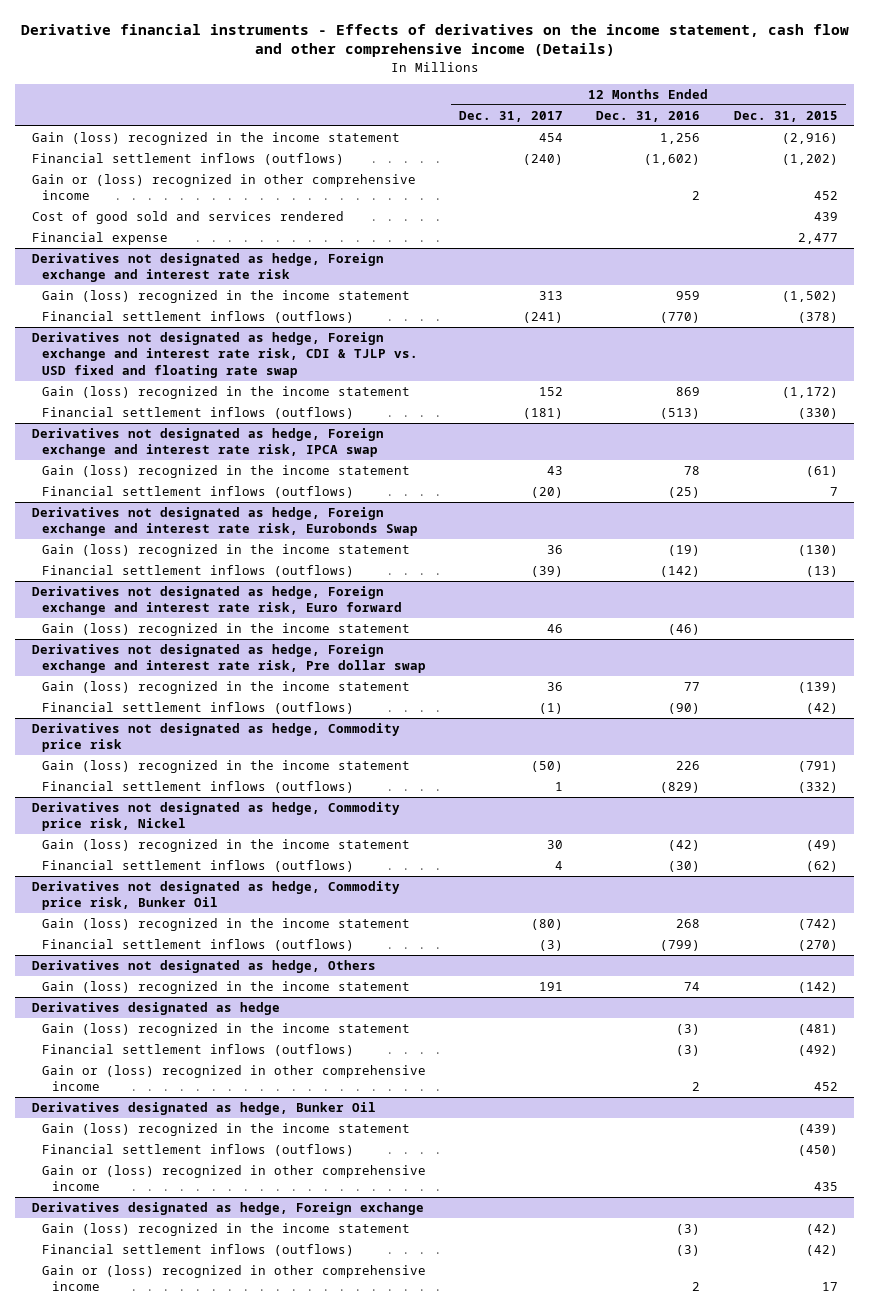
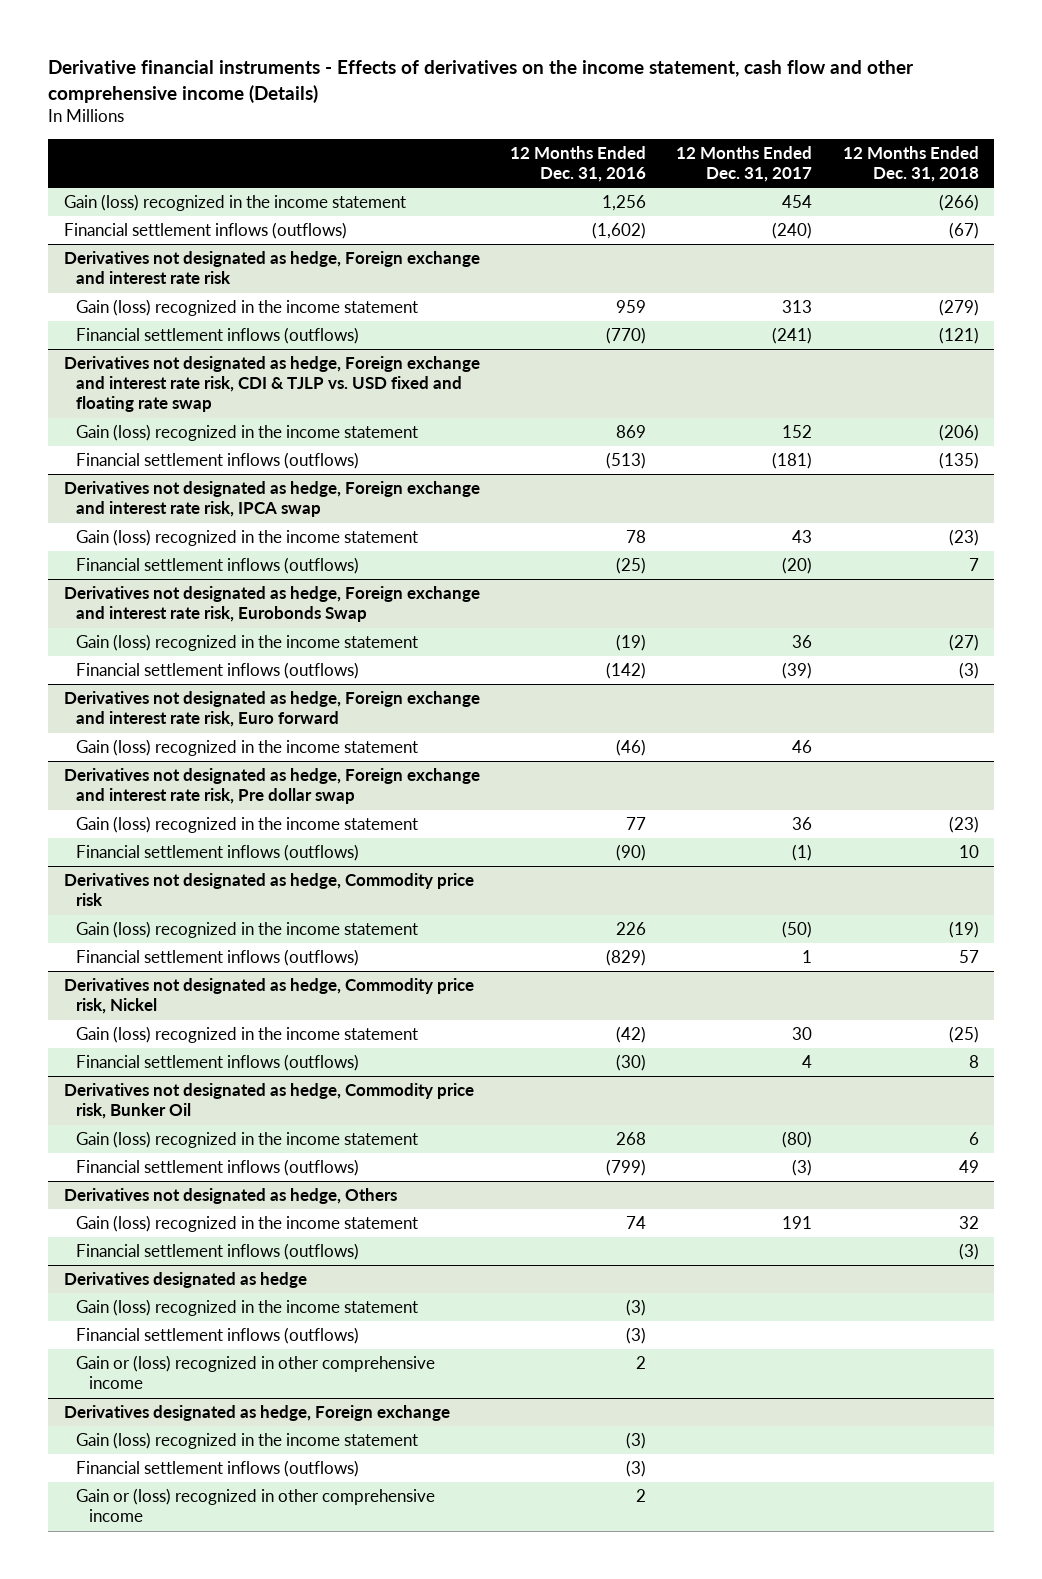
[733,110,838,122] Dec. 31, 2015 -> none
none -> [842,146,979,183] 12 Months Ended Dec. 31, 2018
[31,173,416,201] Gain or (loss) recognized in other comprehensive income -> none
[31,210,344,224] Cost of good sold and services rendered -> none
[31,231,168,245] Financial expense -> none
none -> [76,1243,360,1261] Financial settlement inflows (outflows)
[31,1101,376,1115] Derivatives designated as hedge, Bunker Oil -> none
[41,1122,410,1136] Gain (loss) recognized in the income statement -> none
[41,1143,354,1156] Financial settlement inflows (outflows) -> none
[41,1164,426,1192] Gain or (loss) recognized in other comprehensive income -> none

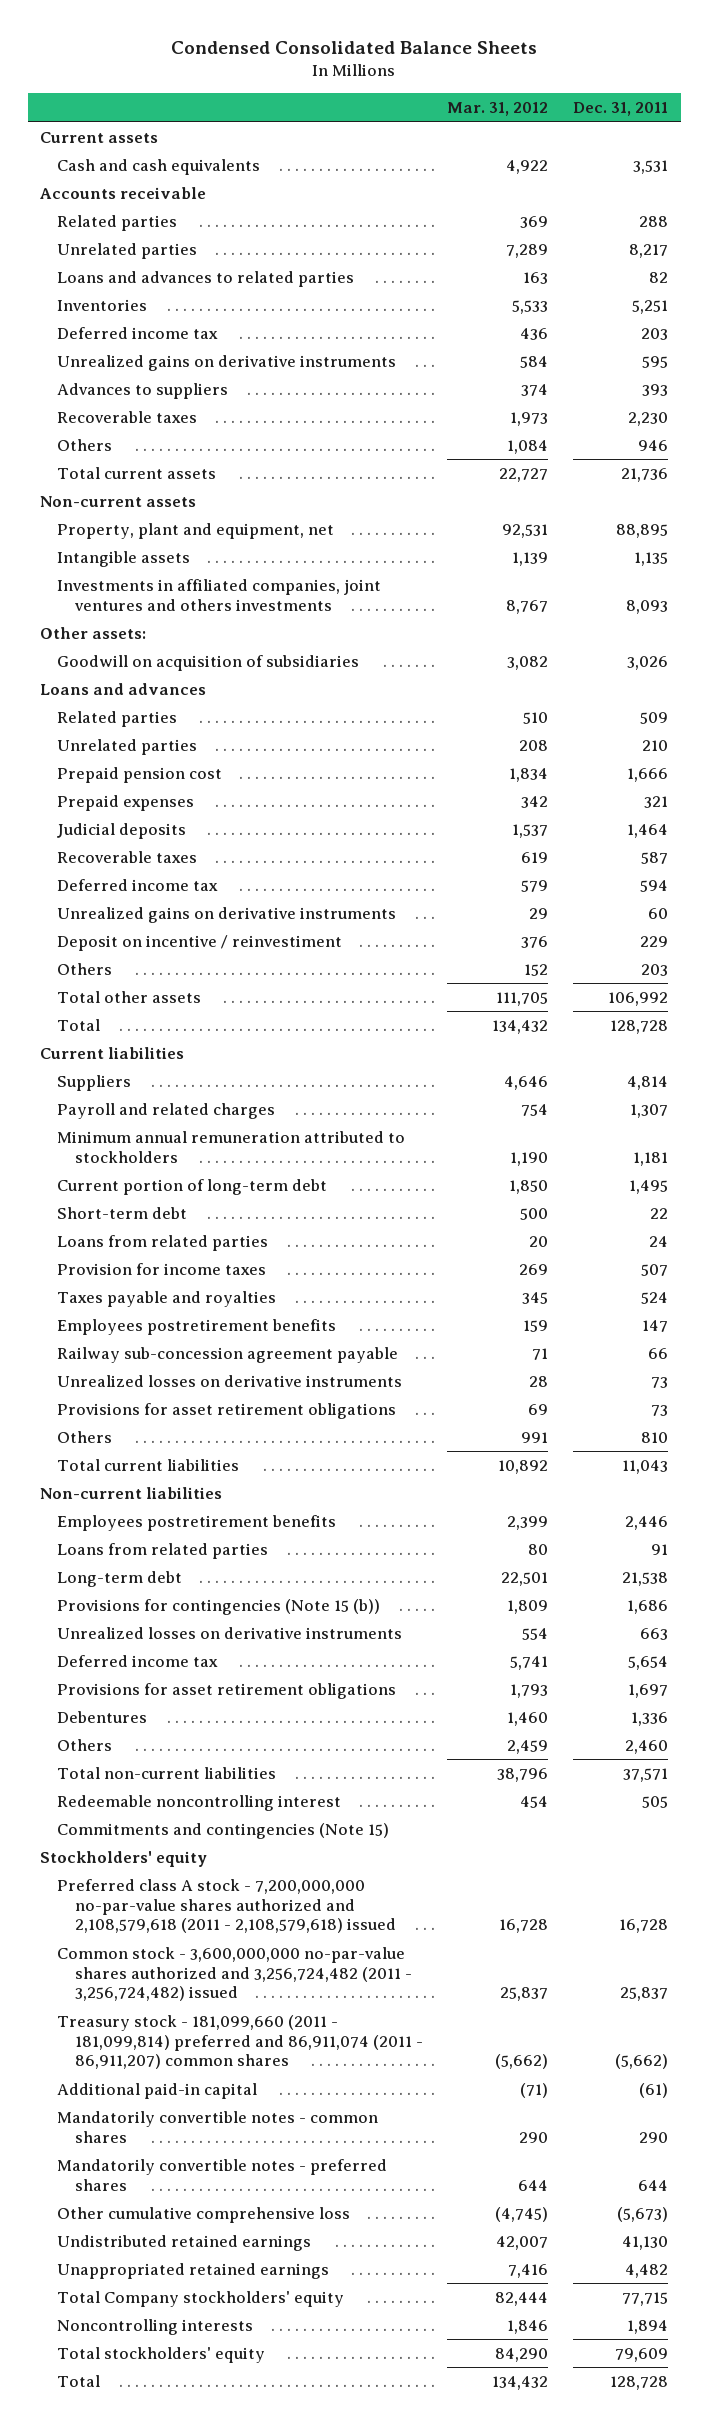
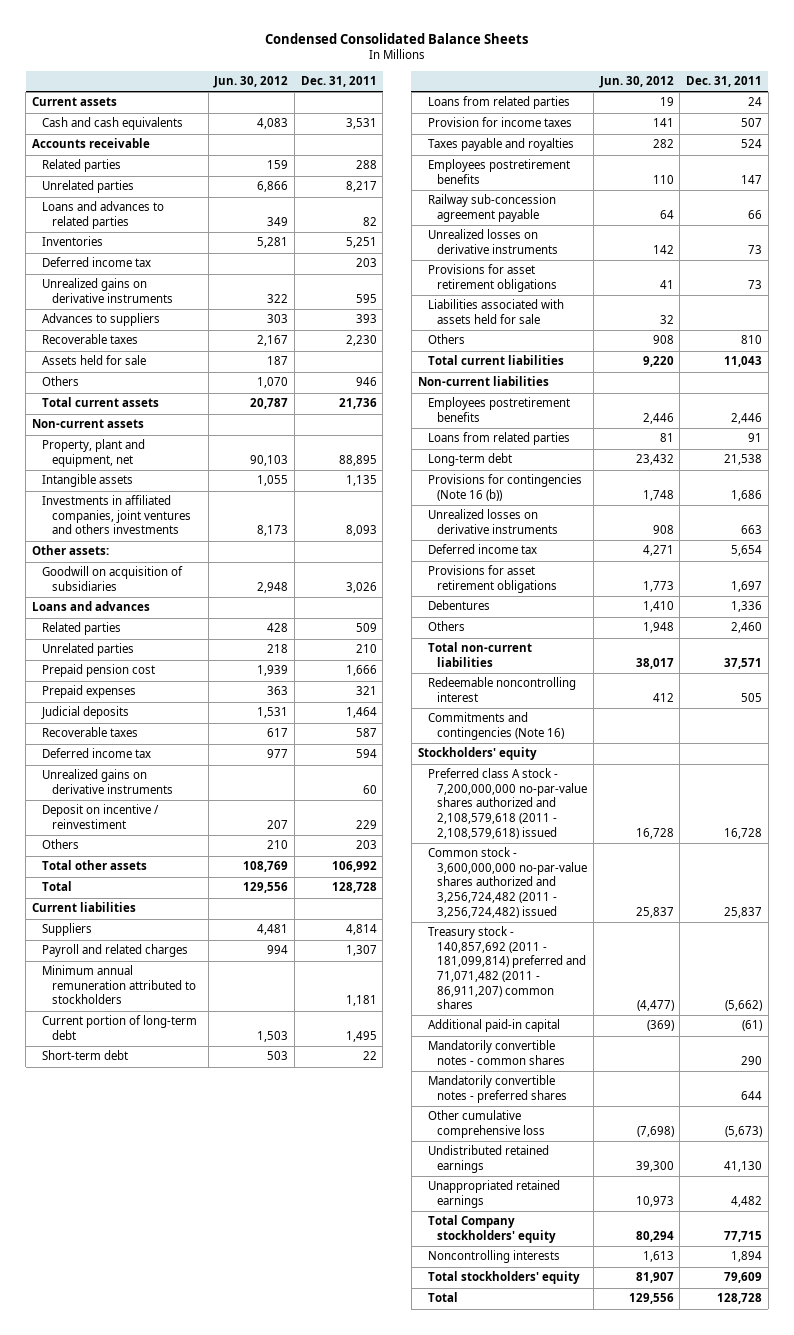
[447,102,549,117] Mar. 31, 2012 -> none
none -> [213,76,289,89] Jun. 30, 2012
none -> [42,355,147,366] Assets held for sale
none -> [427,299,564,324] Liabilities associated with assets held for sale
[57,1598,381,1615] Provisions for contingencies (Note 15 (b)) -> [427,474,582,501] Provisions for contingencies (Note 16 (b))
[57,1822,390,1839] Commitments and contingencies (Note 15) -> [427,712,565,740] Commitments and contingencies (Note 16)
[57,2014,423,2070] Treasury stock - 181,099,660 (2011 - 181,099,814) preferred and 86,911,074 (2011 - 86,911,207) common shares -> [427,926,587,1010] Treasury stock - 140,857,692 (2011 - 181,099,814) preferred and 71,071,482 (2011 - 86,911,207) common shares

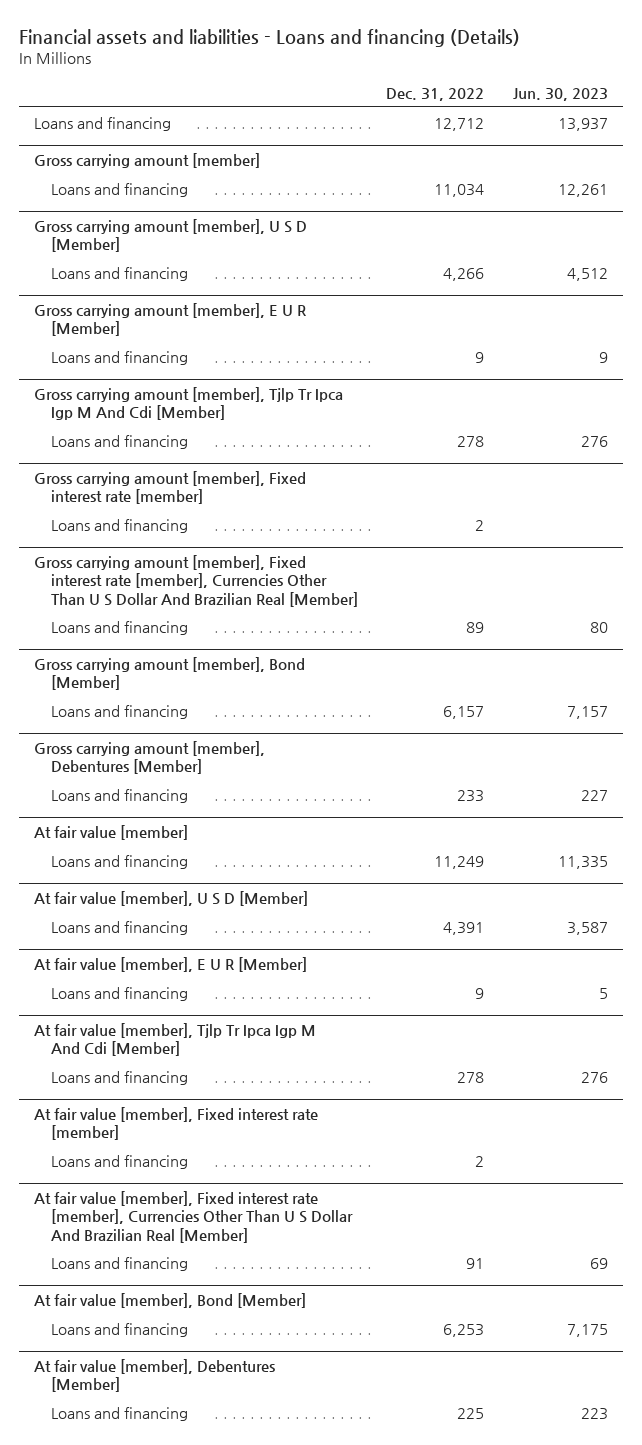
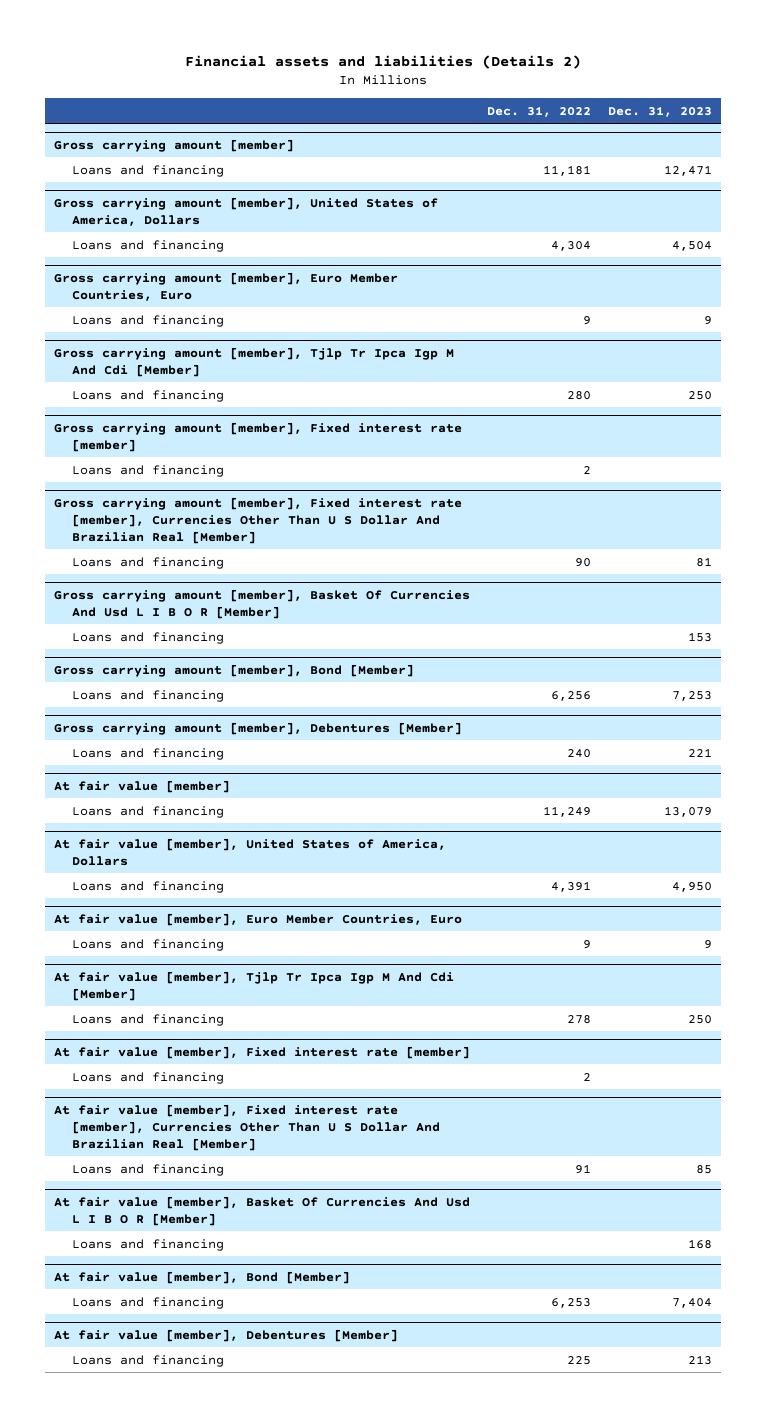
[19,28,521,47] Financial assets and liabilities - Loans and financing (Details) -> [184,55,581,70] Financial assets and liabilities (Details 2)
[513,88,609,102] Jun. 30, 2023 -> none
none -> [608,105,713,117] Dec. 31, 2023
[33,116,171,131] Loans and financing -> none
[33,218,307,253] Gross carrying amount [member], U S D [Member] -> none
[33,302,307,337] Gross carrying amount [member], E U R [Member] -> none
[434,183,485,197] 11,034 -> [542,164,591,176] 11,181
none -> [53,196,438,226] Gross carrying amount [member], United States of America, Dollars
[443,267,485,281] 4,266 -> [550,240,591,251] 4,304
none -> [53,271,398,301] Gross carrying amount [member], Euro Member Countries, Euro
[457,435,485,447] 278 -> [566,390,591,400] 280
[466,621,485,633] 89 -> [574,557,591,567] 90
none -> [53,588,470,619] Gross carrying amount [member], Basket Of Currencies And Usd L I B O R [Member]
none -> [72,631,225,644] Loans and financing
[443,705,485,719] 6,157 -> [550,690,591,701] 6,256
[457,789,485,802] 233 -> [566,748,591,758] 240
[33,890,308,906] At fair value [member], U S D [Member] -> none
none -> [53,837,446,866] At fair value [member], United States of America, Dollars
[33,956,307,972] At fair value [member], E U R [Member] -> none
none -> [53,912,462,926] At fair value [member], Euro Member Countries, Euro
none -> [53,1195,470,1226] At fair value [member], Basket Of Currencies And Usd L I B O R [Member]
none -> [72,1238,225,1251] Loans and financing

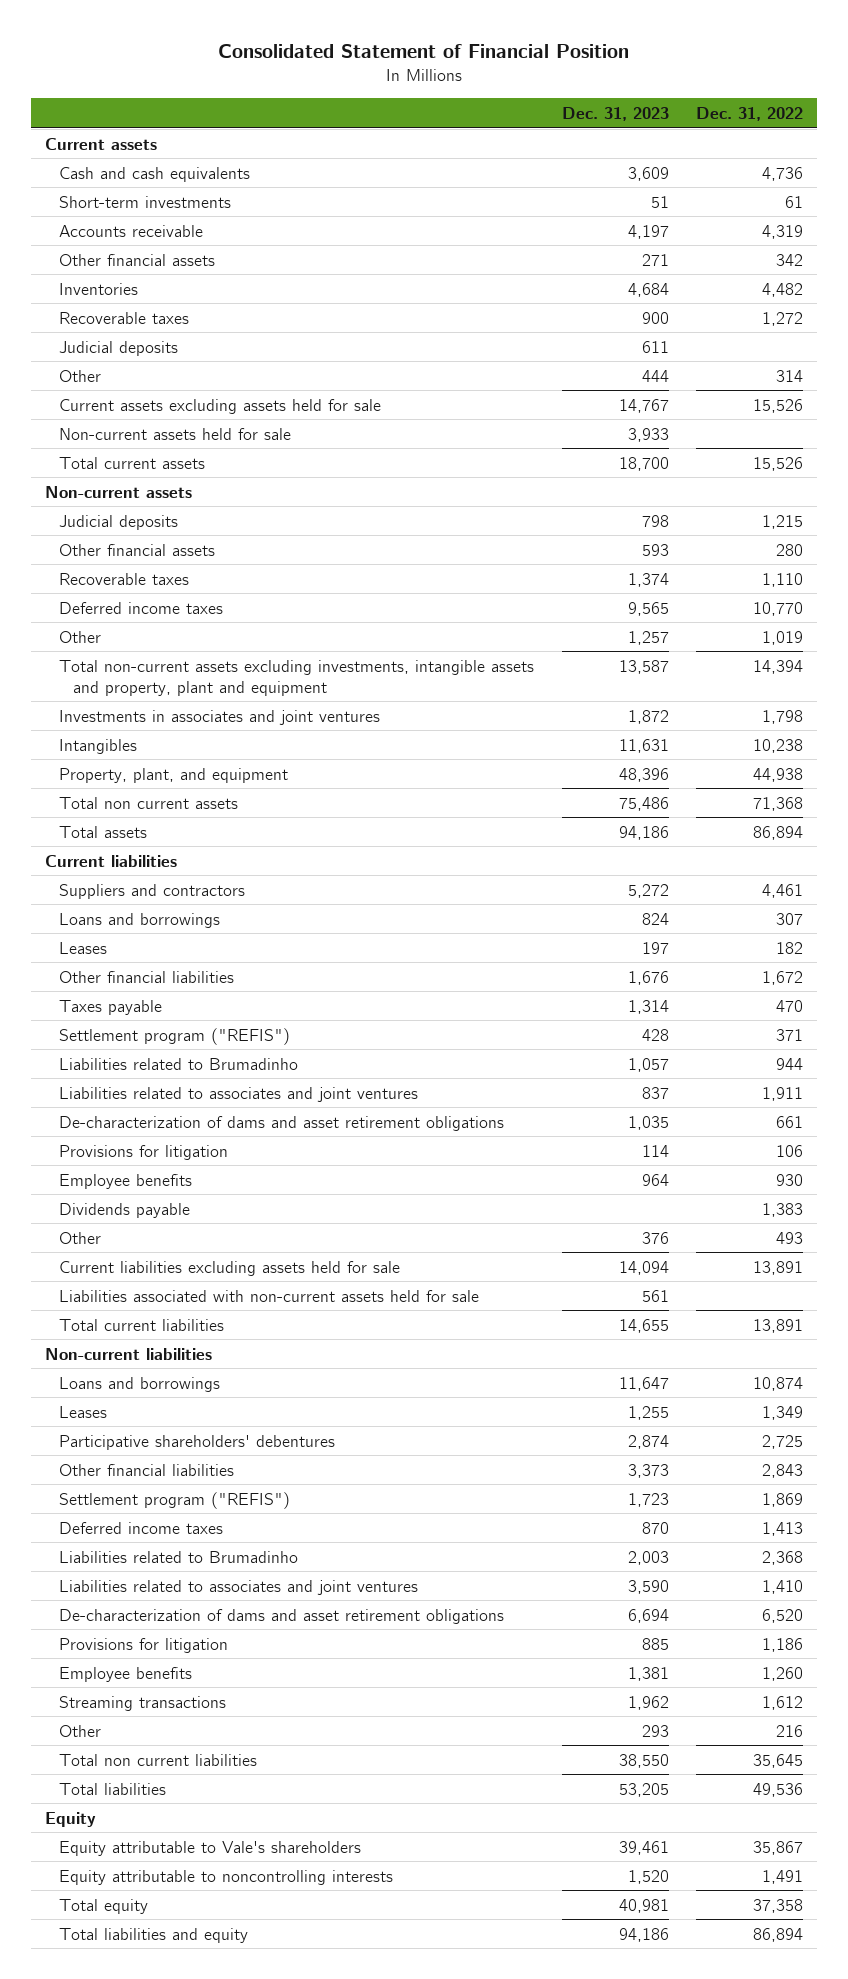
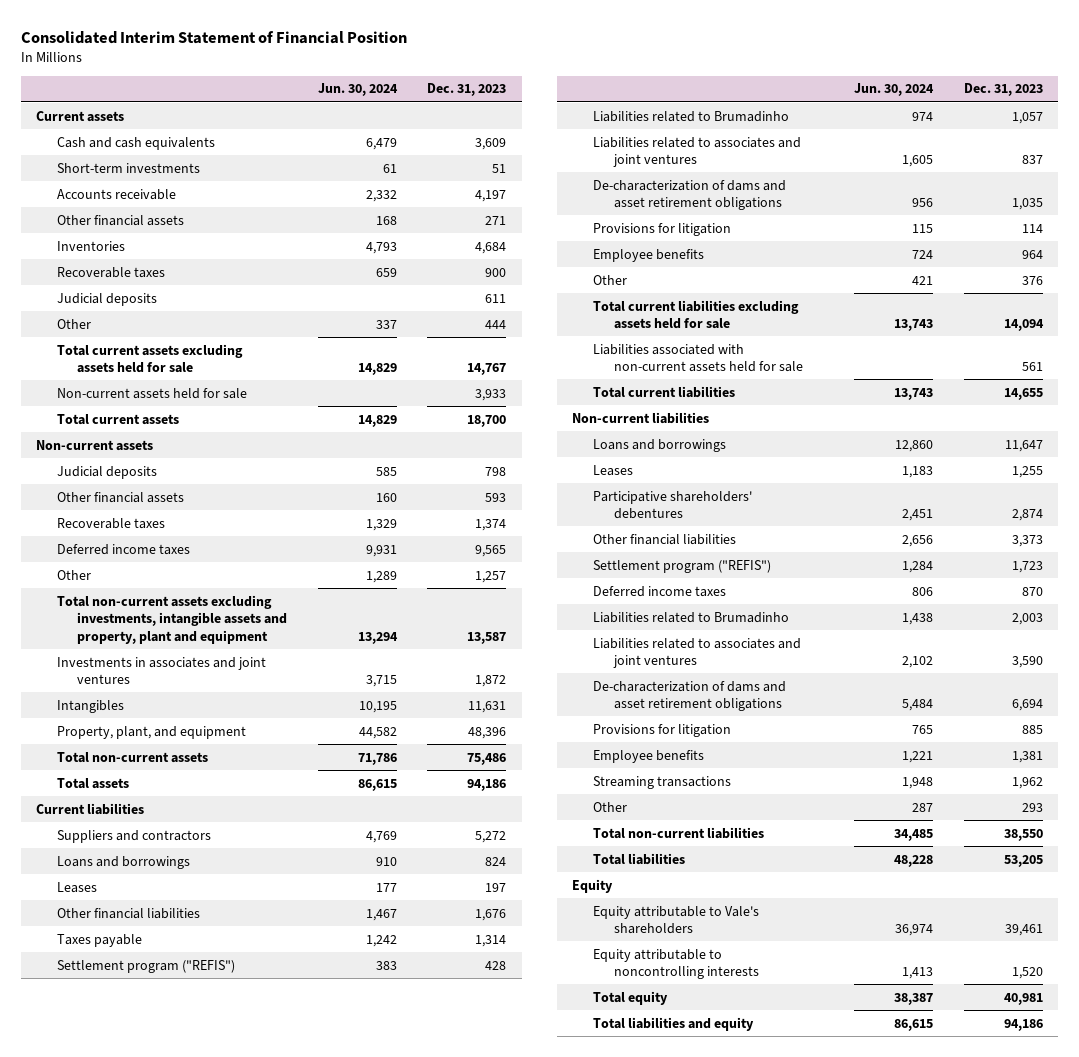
[218,44,630,59] Consolidated Statement of Financial Position -> [20,30,407,44] Consolidated Interim Statement of Financial Position
[696,106,804,121] Dec. 31, 2022 -> none
none -> [317,83,398,97] Jun. 30, 2024
[59,398,382,414] Current assets excluding assets held for sale -> [56,343,243,374] Total current assets excluding assets held for sale
[59,796,239,809] Total non current assets -> [56,751,208,763] Total non-current assets
[59,1202,191,1218] Dividends payable -> none
[59,1260,401,1276] Current liabilities excluding assets held for sale -> [593,299,800,330] Total current liabilities excluding assets held for sale
[59,1753,258,1766] Total non current liabilities -> [593,826,765,839] Total non-current liabilities

